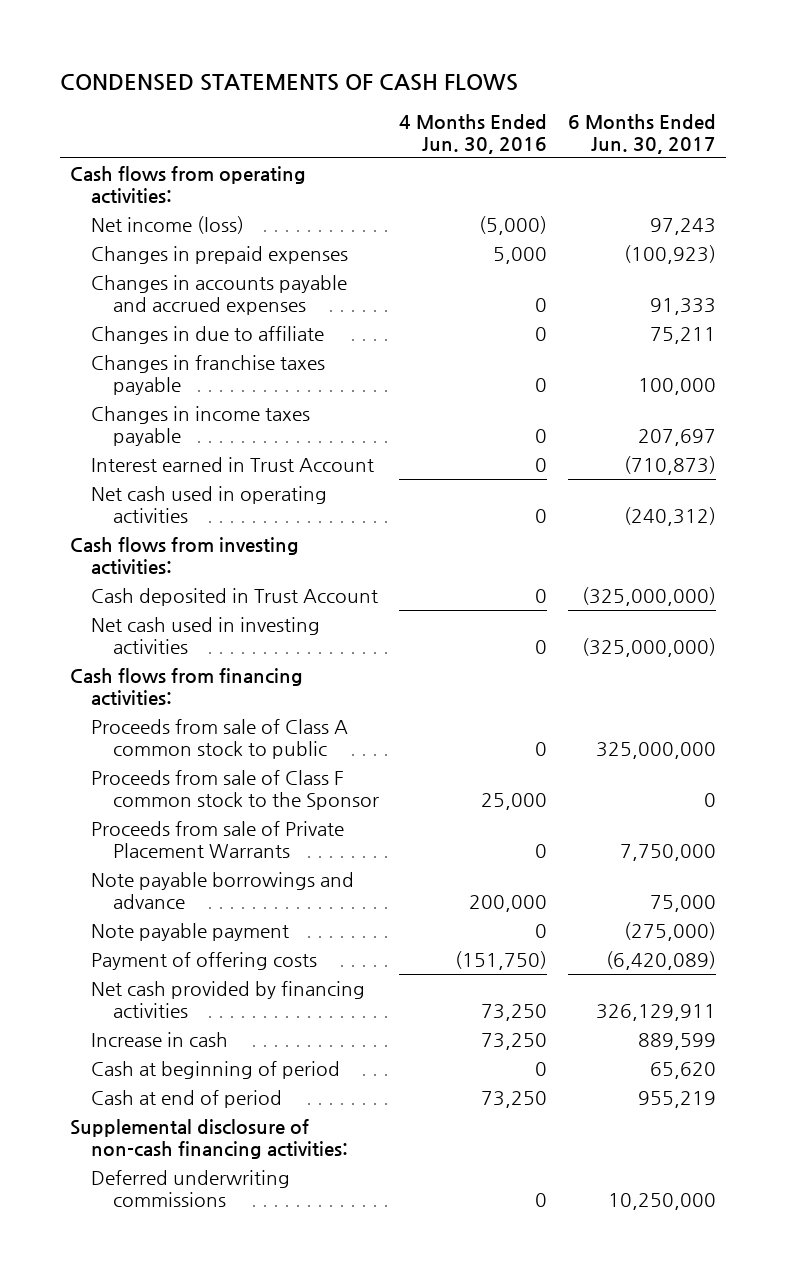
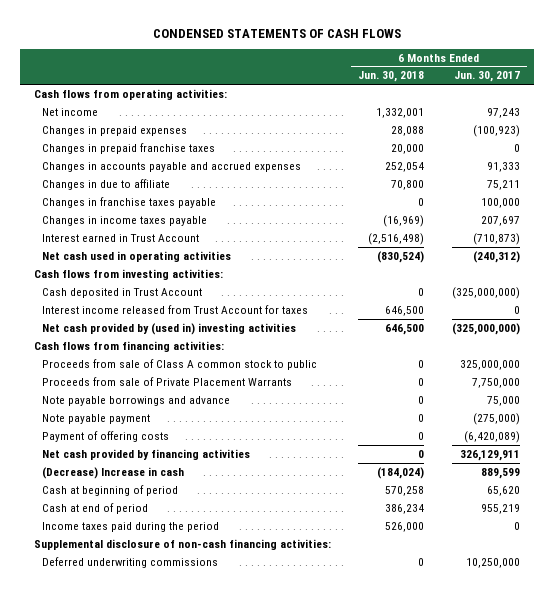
[399,114,548,155] 4 Months Ended Jun. 30, 2016 -> none
none -> [358,71,425,83] Jun. 30, 2018
[91,215,245,234] Net income (loss) -> [41,107,98,116] Net income
none -> [41,142,215,154] Changes in prepaid franchise taxes
none -> [41,304,308,314] Interest income released from Trust Account for taxes
[91,616,321,654] Net cash used in investing activities -> [41,322,296,335] Net cash provided by (used in) investing activities
[91,769,379,810] Proceeds from sale of Class F common stock to the Sponsor -> none
[91,1031,229,1047] Increase in cash -> [41,466,184,479] (Decrease) Increase in cash
none -> [41,521,219,532] Income taxes paid during the period

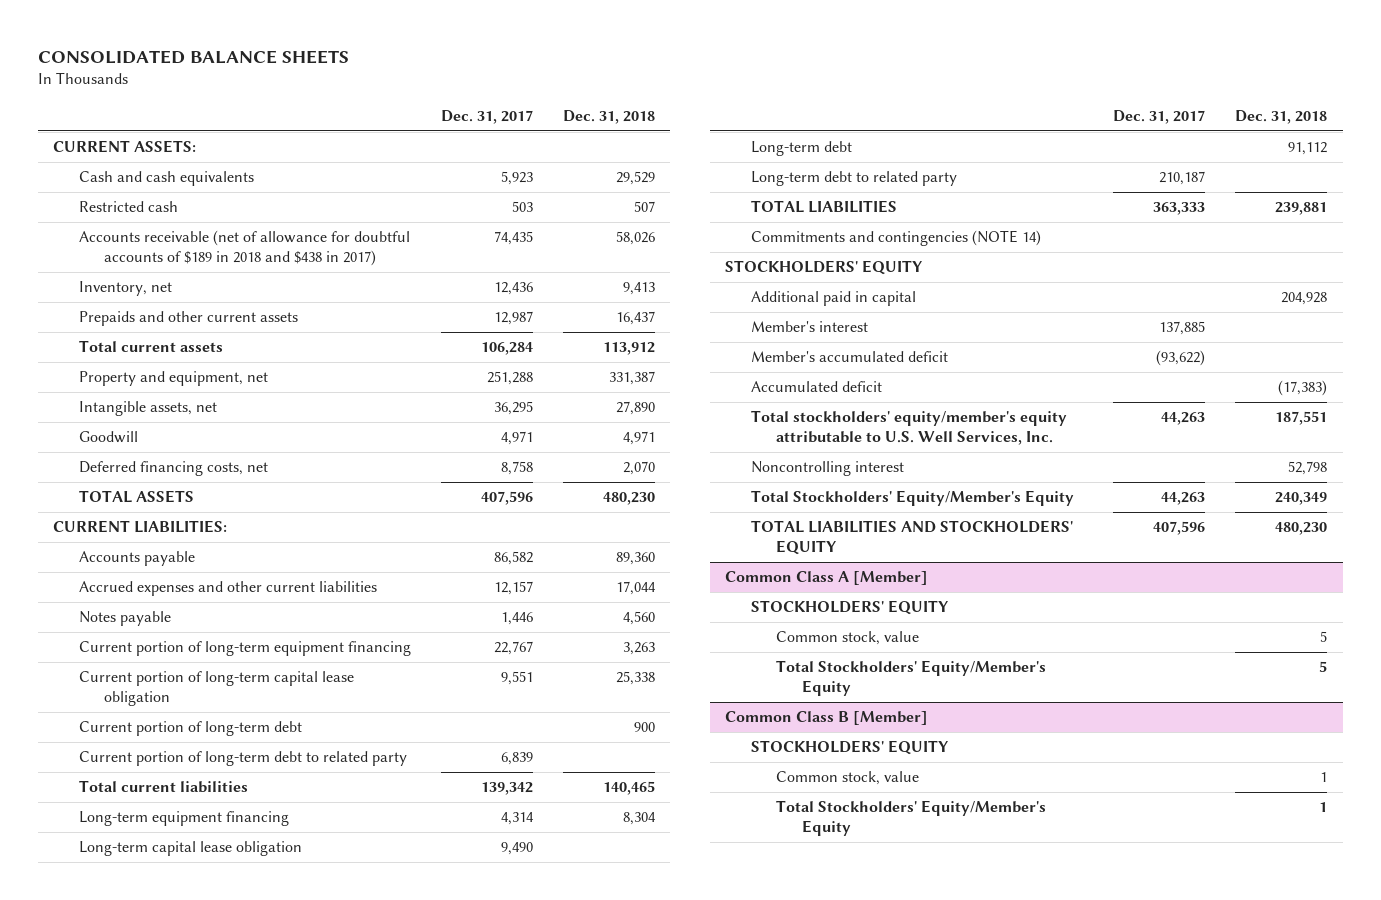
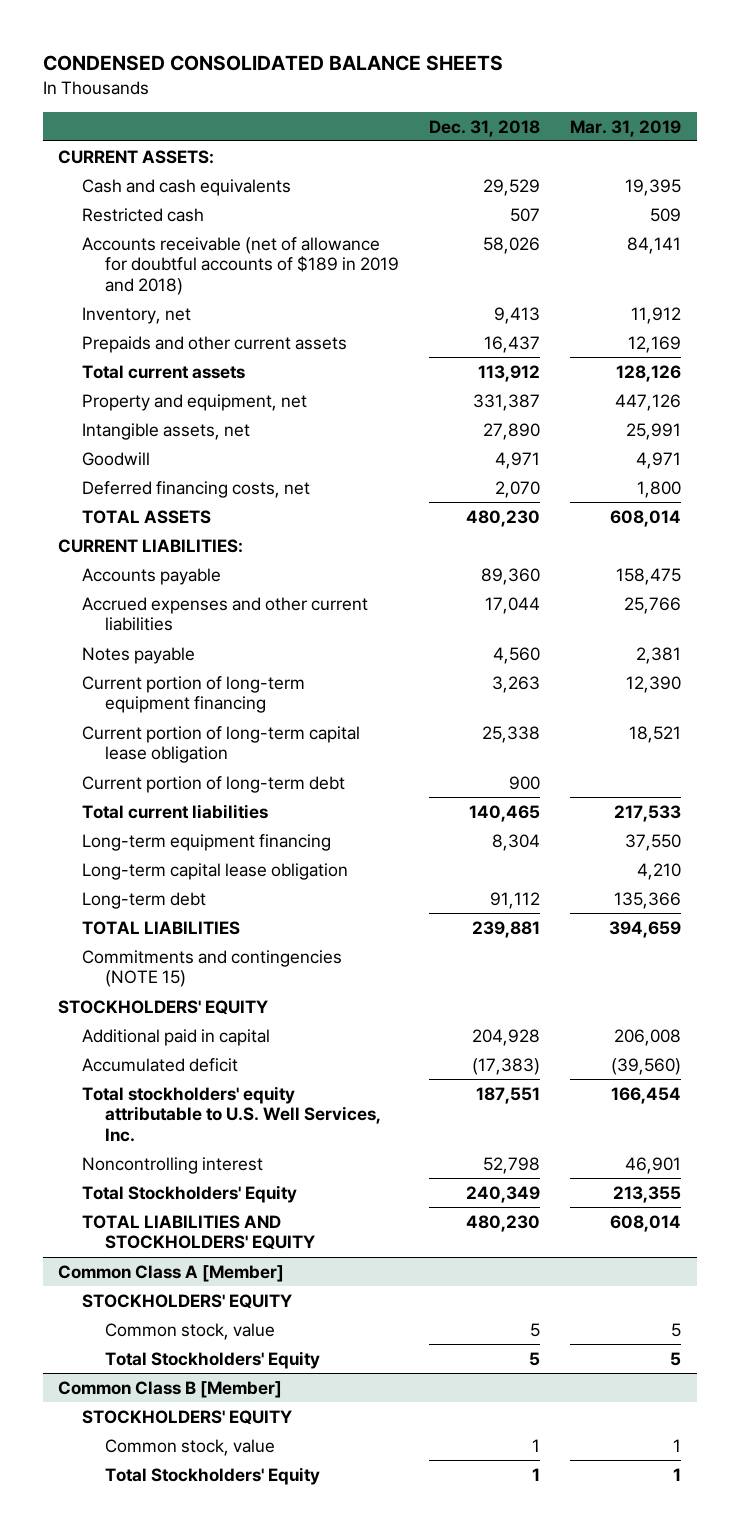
[38,49,350,64] CONSOLIDATED BALANCE SHEETS -> [43,55,504,72] CONDENSED CONSOLIDATED BALANCE SHEETS
[440,109,533,124] Dec. 31, 2017 -> none
none -> [570,119,682,137] Mar. 31, 2019
[78,230,410,266] Accounts receivable (net of allowance for doubtful accounts of $189 in 2018 and $438 in 2017) -> [81,236,400,296] Accounts receivable (net of allowance for doubtful accounts of $189 in 2019 and 2018)
[78,751,407,767] Current portion of long-term debt to related party -> none
[750,171,957,187] Long-term debt to related party -> none
[750,230,1041,247] Commitments and contingencies (NOTE 14) -> [81,949,342,988] Commitments and contingencies (NOTE 15)
[750,321,868,333] Member's interest -> none
[750,351,948,363] Member's accumulated deficit -> none
[750,410,1067,445] Total stockholders' equity/member's equity attributable to U.S. Well Services, Inc. -> [81,1085,382,1143] Total stockholders' equity attributable to U.S. Well Services, Inc.
[750,490,1074,507] Total Stockholders' Equity/Member's Equity -> [81,1184,297,1203] Total Stockholders' Equity
[776,660,1047,696] Total Stockholders' Equity/Member's Equity -> [105,1350,321,1369] Total Stockholders' Equity
[776,800,1047,836] Total Stockholders' Equity/Member's Equity -> [105,1466,321,1485] Total Stockholders' Equity

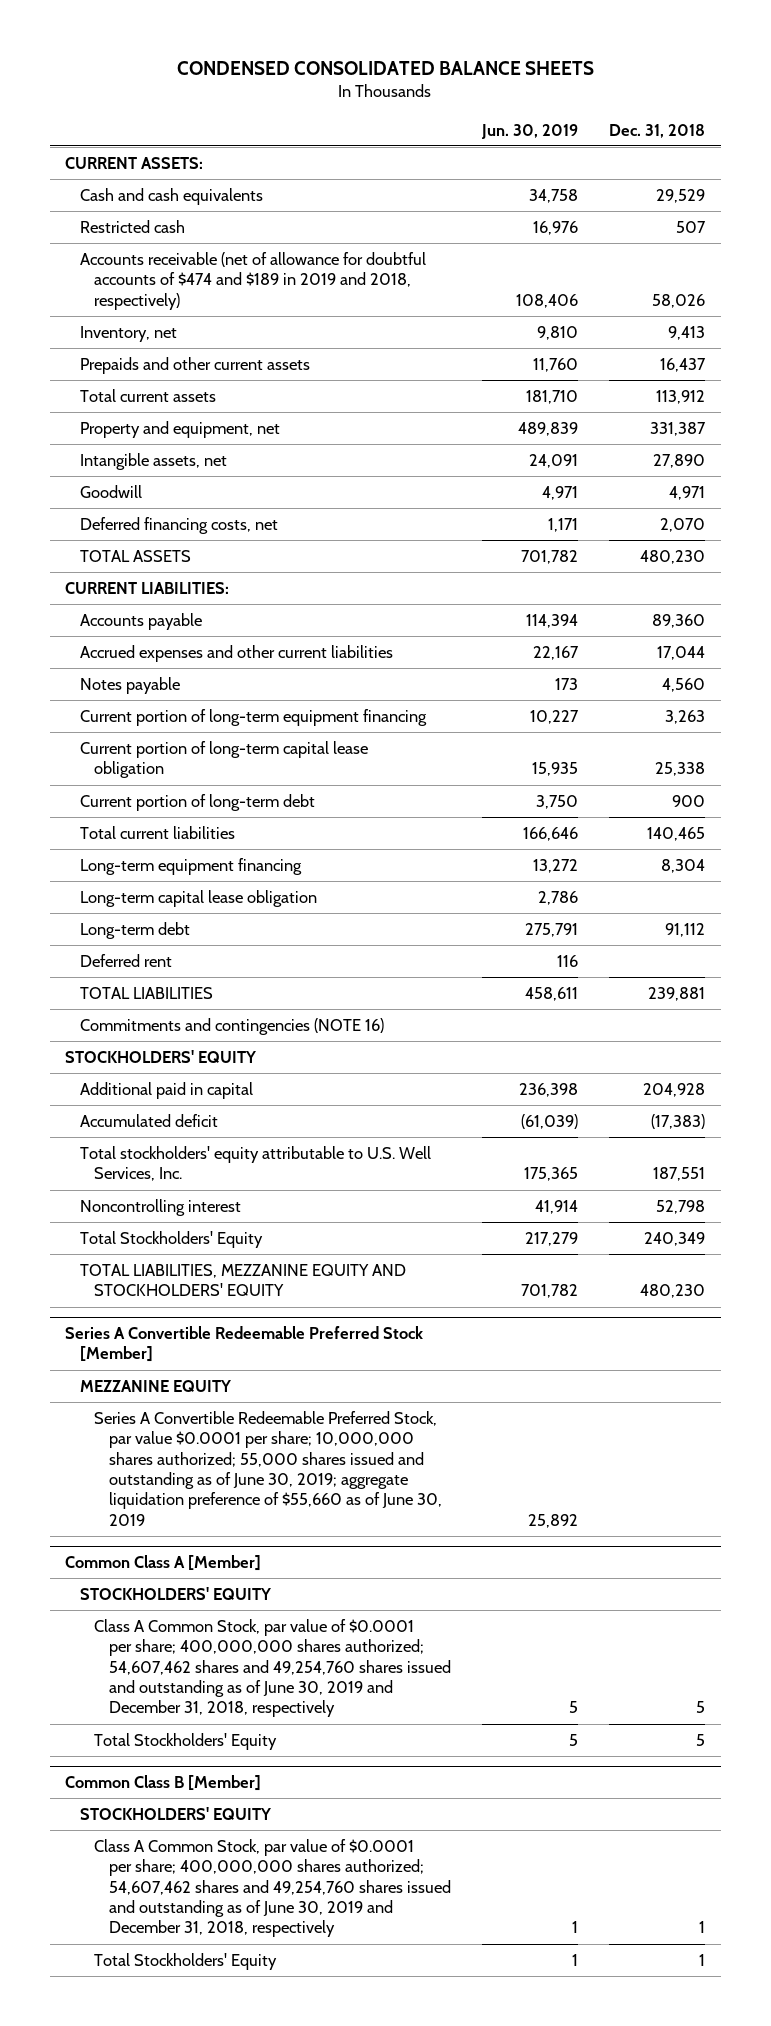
[570,119,682,137] Mar. 31, 2019 -> none
none -> [480,123,578,139] Jun. 30, 2019
[81,236,400,296] Accounts receivable (net of allowance for doubtful accounts of $189 in 2019 and 2018) -> [79,251,426,310] Accounts receivable (net of allowance for doubtful accounts of $474 and $189 in 2019 and 2018, respectively)
none -> [79,953,172,967] Deferred rent
[81,949,342,988] Commitments and contingencies (NOTE 15) -> [79,1017,384,1035] Commitments and contingencies (NOTE 16)
[81,1214,316,1251] TOTAL LIABILITIES AND STOCKHOLDERS' EQUITY -> [79,1263,406,1297] TOTAL LIABILITIES, MEZZANINE EQUITY AND STOCKHOLDERS' EQUITY
none -> [65,1326,424,1363] Series A Convertible Redeemable Preferred Stock [Member]
none -> [79,1379,231,1392] MEZZANINE EQUITY
none -> [94,1410,442,1526] Series A Convertible Redeemable Preferred Stock, par value $0.0001 per share; 10,000,000 shares authorized; 55,000 shares issued and outstanding as of June 30, 2019; aggregate liquidation preference of $55,660 as of June 30, 2019
[105,1322,276,1340] Common stock, value -> [94,1618,451,1718] Class A Common Stock, par value of $0.0001 per share; 400,000,000 shares authorized; 54,607,462 shares and 49,254,760 shares issued and outstanding as of June 30, 2019 and December 31, 2018, respectively
[105,1438,276,1456] Common stock, value -> [94,1838,451,1938] Class A Common Stock, par value of $0.0001 per share; 400,000,000 shares authorized; 54,607,462 shares and 49,254,760 shares issued and outstanding as of June 30, 2019 and December 31, 2018, respectively

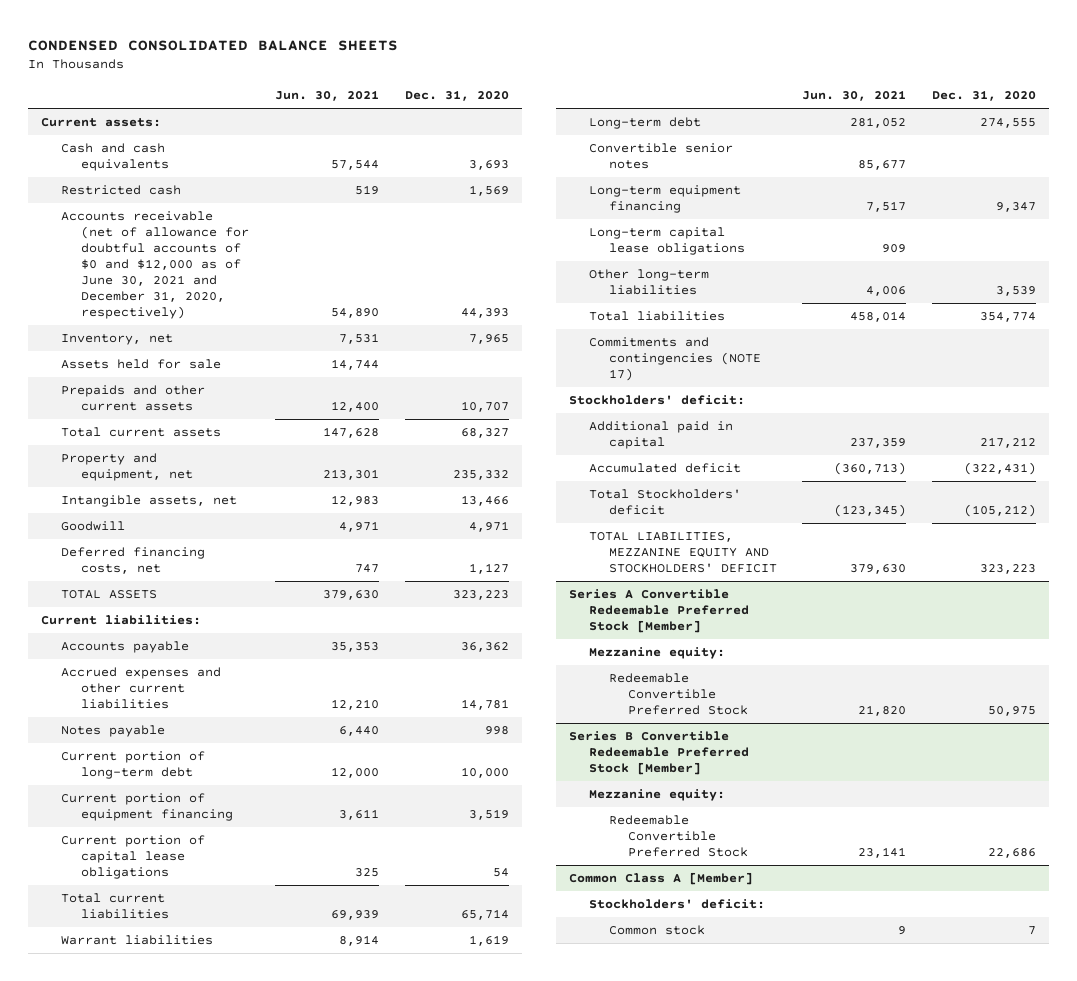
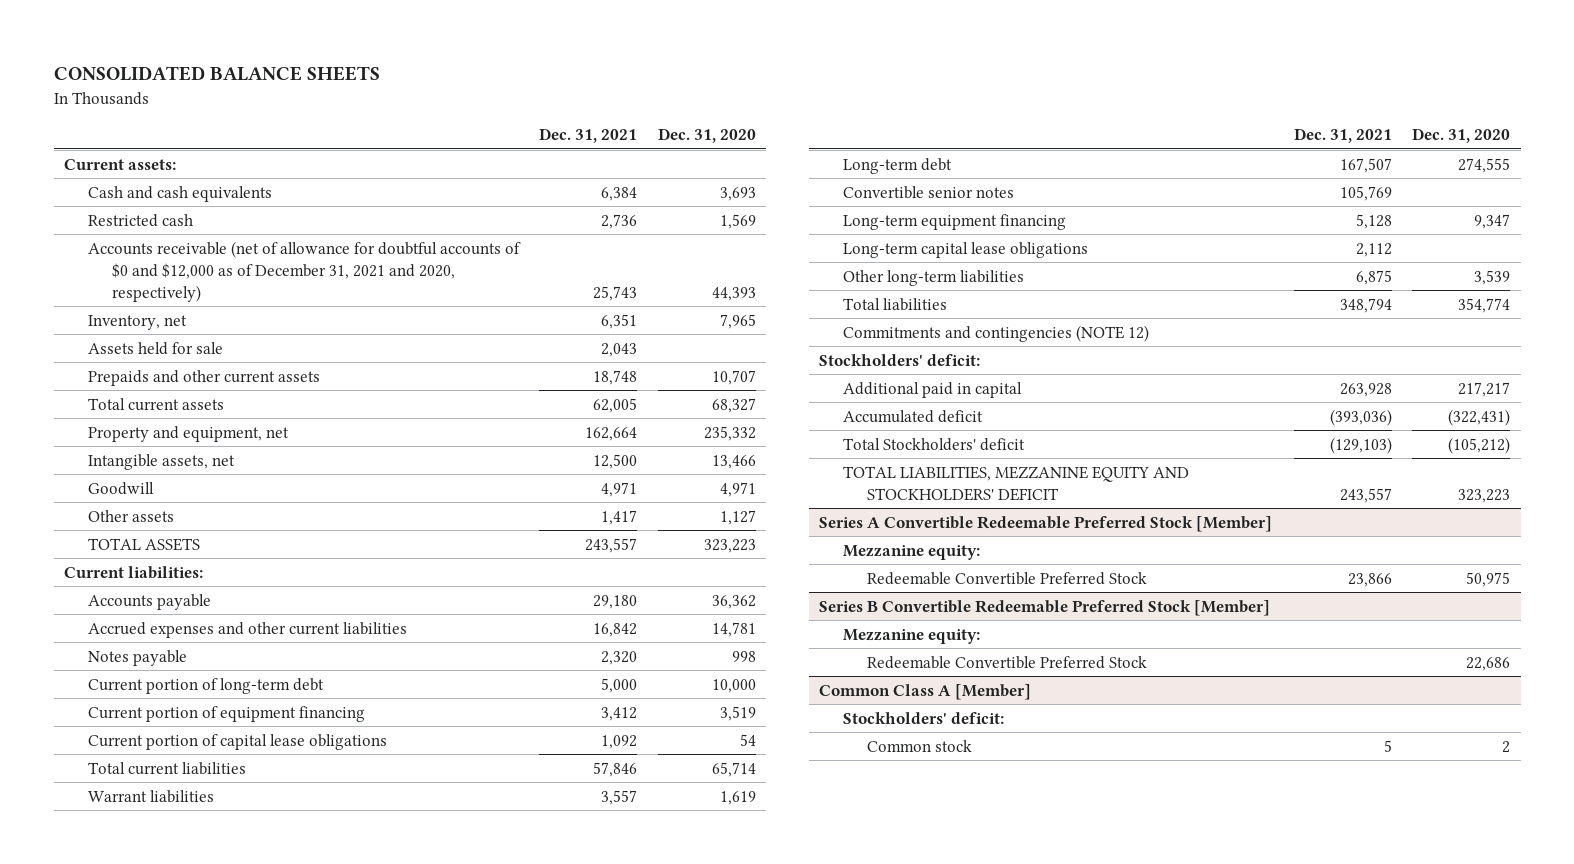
[28,39,399,51] CONDENSED CONSOLIDATED BALANCE SHEETS -> [53,66,380,82] CONSOLIDATED BALANCE SHEETS
[274,90,379,102] Jun. 30, 2021 -> none
none -> [539,128,638,144] Dec. 31, 2021
[61,211,249,319] Accounts receivable (net of allowance for doubtful accounts of $0 and $12,000 as of June 30, 2021 and December 31, 2020, respectively) -> [88,240,522,302] Accounts receivable (net of allowance for doubtful accounts of $0 and $12,000 as of December 31, 2021 and 2020, respectively)
[61,547,206,575] Deferred financing costs, net -> [88,509,175,522] Other assets
[588,337,761,382] Commitments and contingencies (NOTE 17) -> [842,324,1149,342] Commitments and contingencies (NOTE 12)
[980,437,1037,449] 217,212 -> [1458,381,1511,397] 217,217
[1028,926,1037,936] 7 -> [1502,740,1511,753] 2

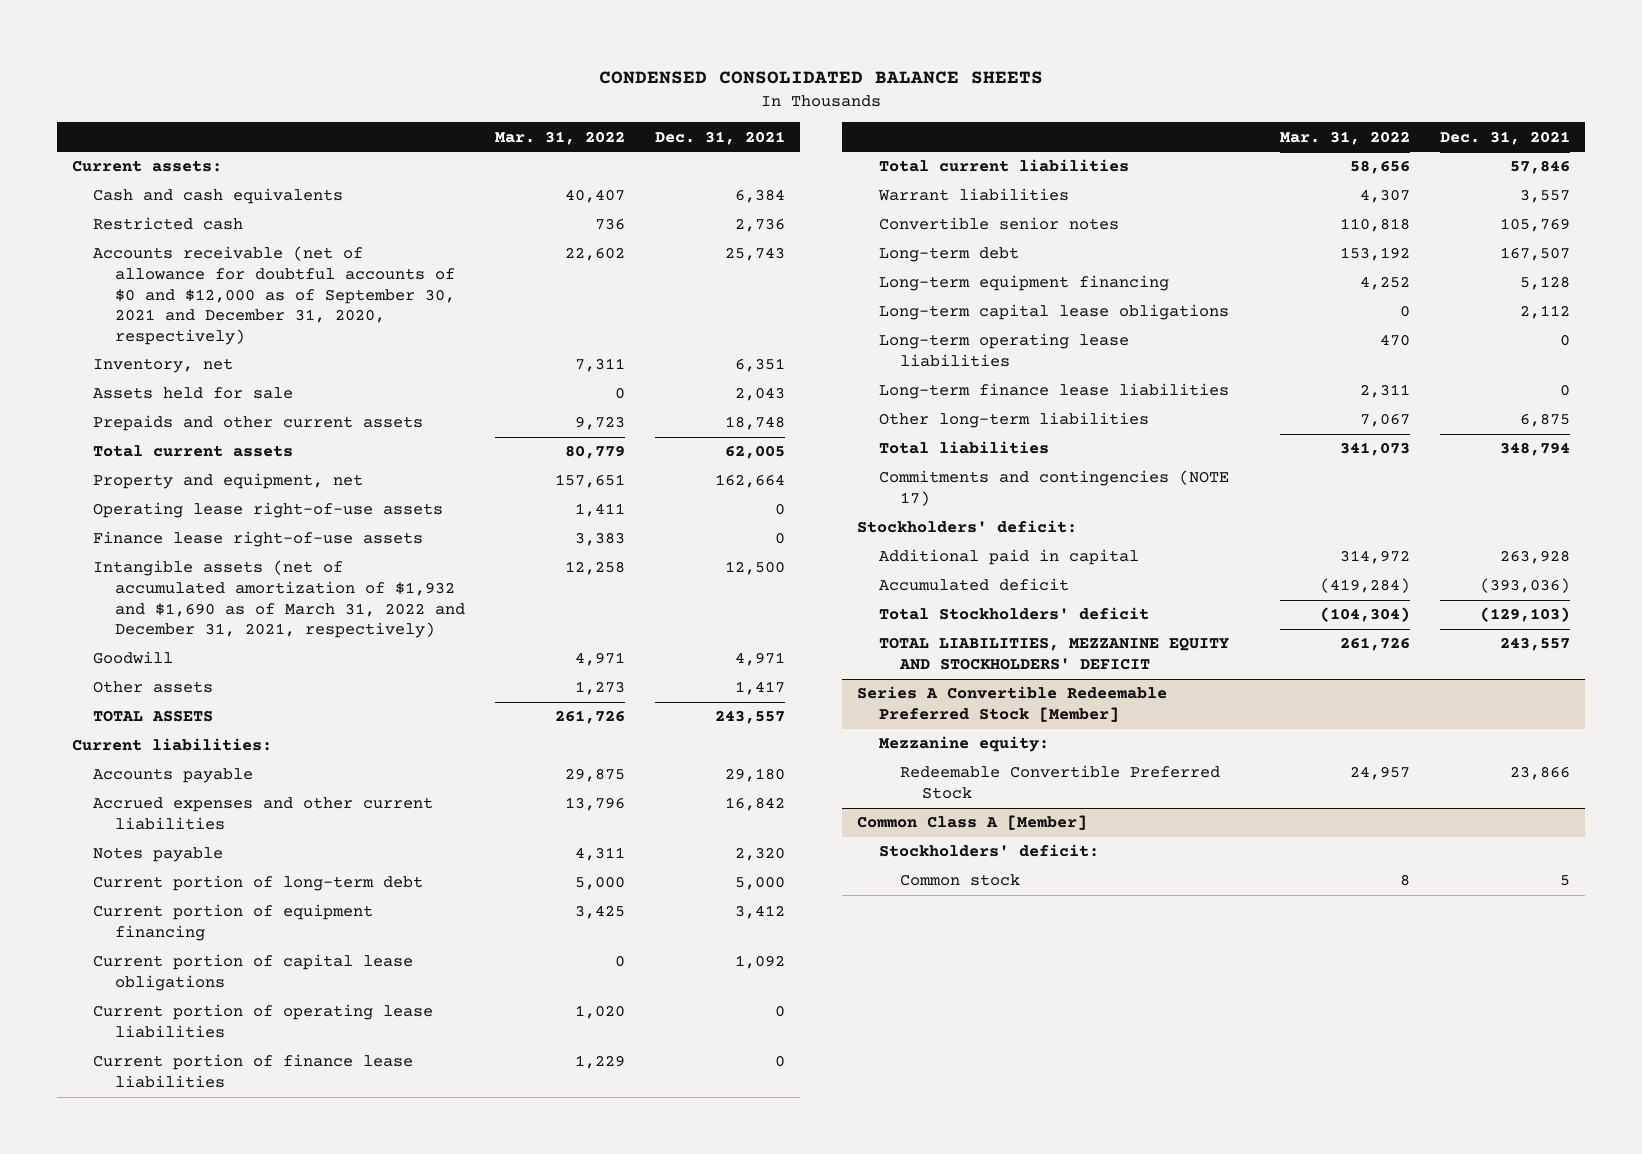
[53,66,380,82] CONSOLIDATED BALANCE SHEETS -> [599,71,1044,85] CONDENSED CONSOLIDATED BALANCE SHEETS
[657,128,756,144] Dec. 31, 2020 -> none
none -> [495,130,626,145] Mar. 31, 2022
[88,240,522,302] Accounts receivable (net of allowance for doubtful accounts of $0 and $12,000 as of December 31, 2021 and 2020, respectively) -> [93,246,455,345] Accounts receivable (net of allowance for doubtful accounts of $0 and $12,000 as of September 30, 2021 and December 31, 2020, respectively)
none -> [93,502,444,519] Operating lease right-of-use assets
none -> [93,531,424,548] Finance lease right-of-use assets
[88,453,236,470] Intangible assets, net -> [93,560,465,639] Intangible assets (net of accumulated amortization of $1,932 and $1,690 as of March 31, 2022 and December 31, 2021, respectively)
none -> [93,1004,434,1038] Current portion of operating lease liabilities
none -> [93,1054,414,1088] Current portion of finance lease liabilities
[842,157,952,174] Long-term debt -> [878,247,1019,263] Long-term debt
none -> [878,333,1129,367] Long-term operating lease liabilities
none -> [878,383,1229,400] Long-term finance lease liabilities
[842,324,1149,342] Commitments and contingencies (NOTE 12) -> [878,470,1229,506] Commitments and contingencies (NOTE 17)
[818,599,1270,616] Series B Convertible Redeemable Preferred Stock [Member] -> none
[842,628,980,644] Mezzanine equity: -> none
[866,655,1147,669] Redeemable Convertible Preferred Stock -> none

